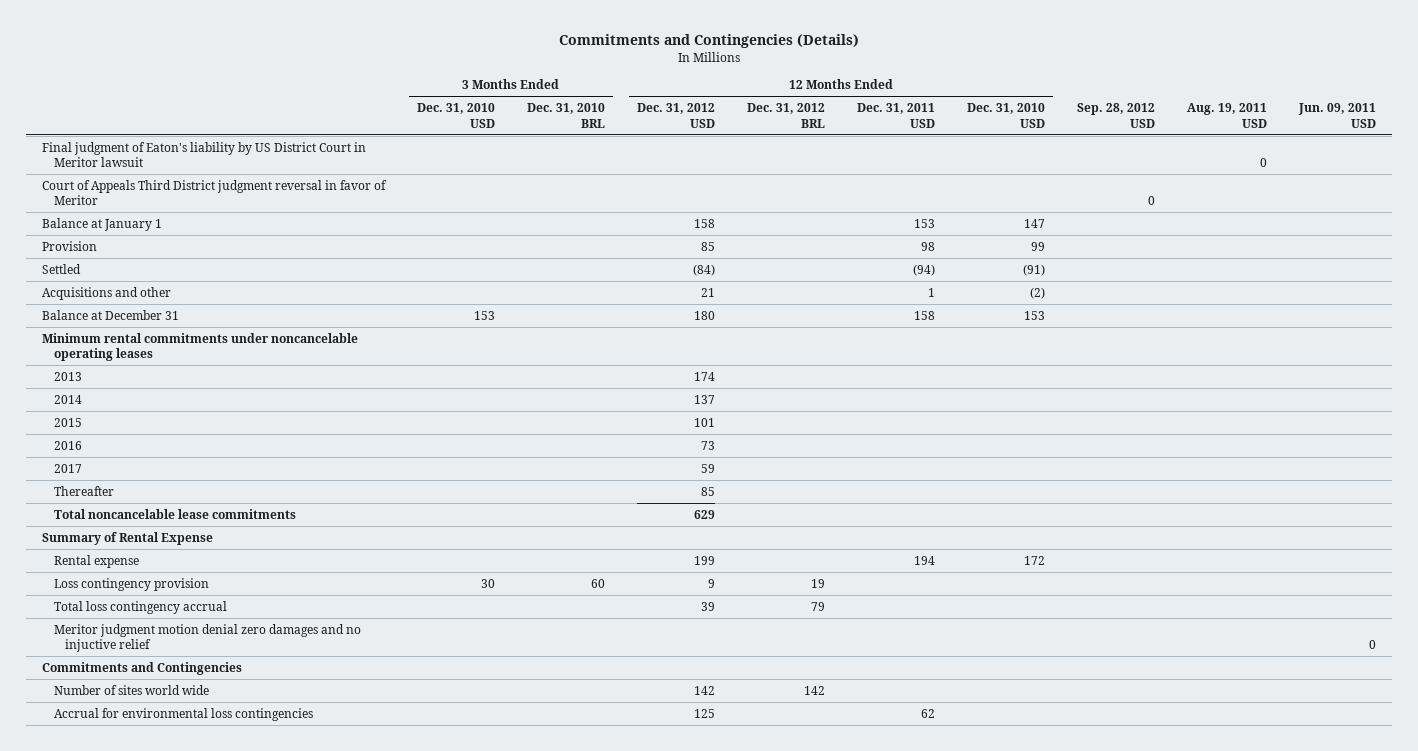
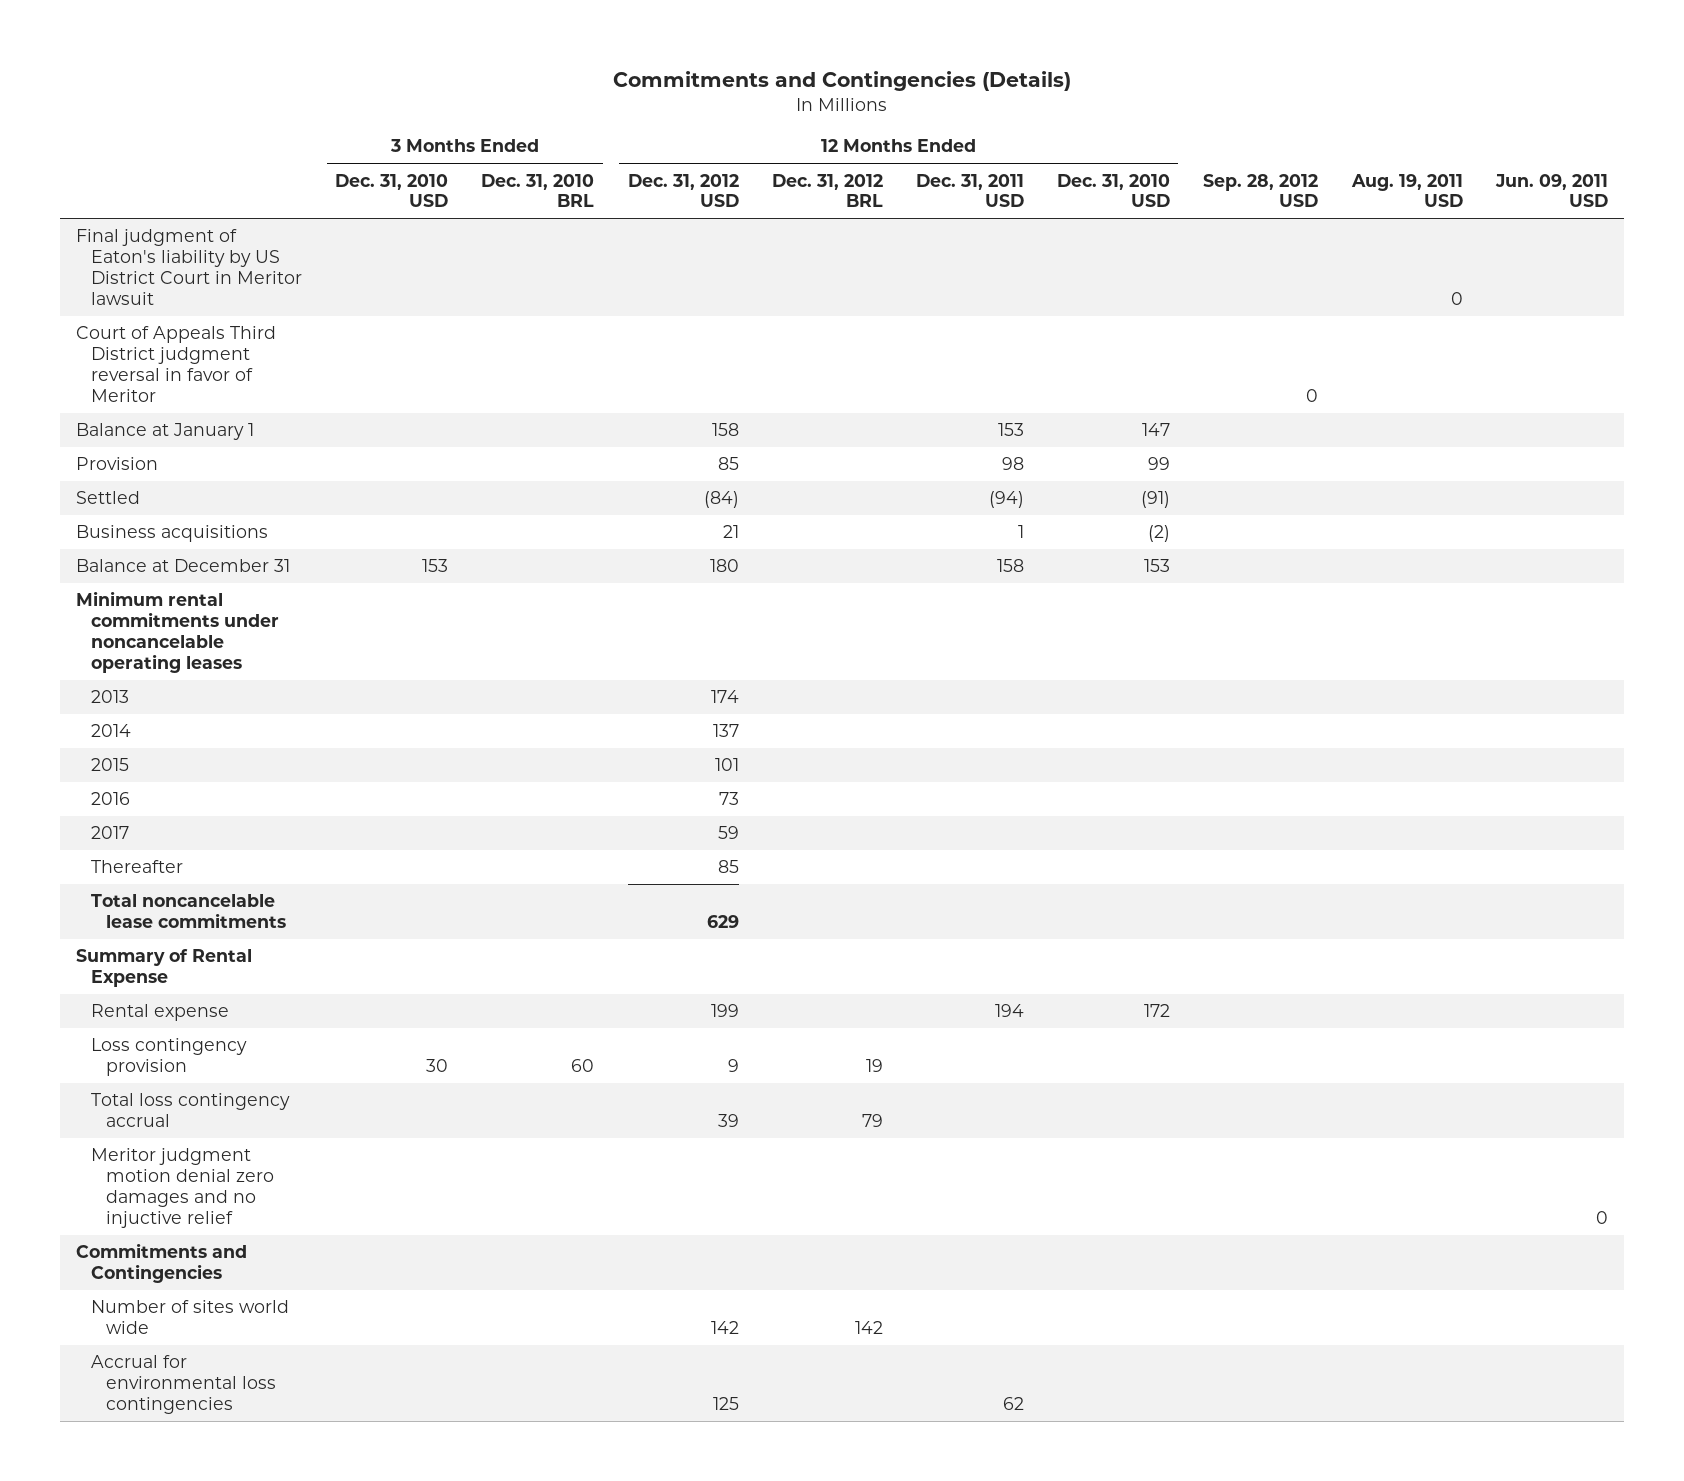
[42,286,172,300] Acquisitions and other -> [76,525,269,543] Business acquisitions

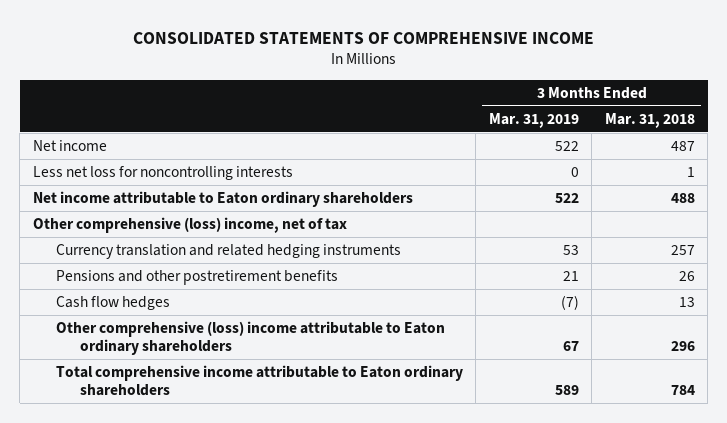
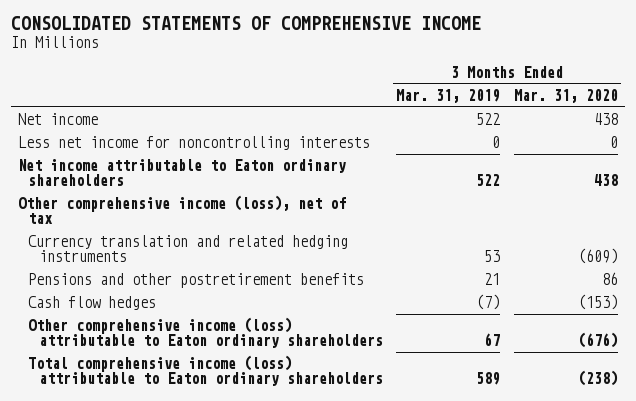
[604,112,695,128] Mar. 31, 2018 -> none
none -> [513,88,618,103] Mar. 31, 2020
[32,166,293,181] Less net loss for noncontrolling interests -> [17,136,370,151] Less net income for noncontrolling interests
[32,217,347,234] Other comprehensive (loss) income, net of tax -> [17,195,346,225] Other comprehensive income (loss), net of tax
[56,321,446,356] Other comprehensive (loss) income attributable to Eaton ordinary shareholders -> [28,317,383,349] Other comprehensive income (loss) attributable to Eaton ordinary shareholders
[56,365,464,397] Total comprehensive income attributable to Eaton ordinary shareholders -> [28,355,383,387] Total comprehensive income (loss) attributable to Eaton ordinary shareholders

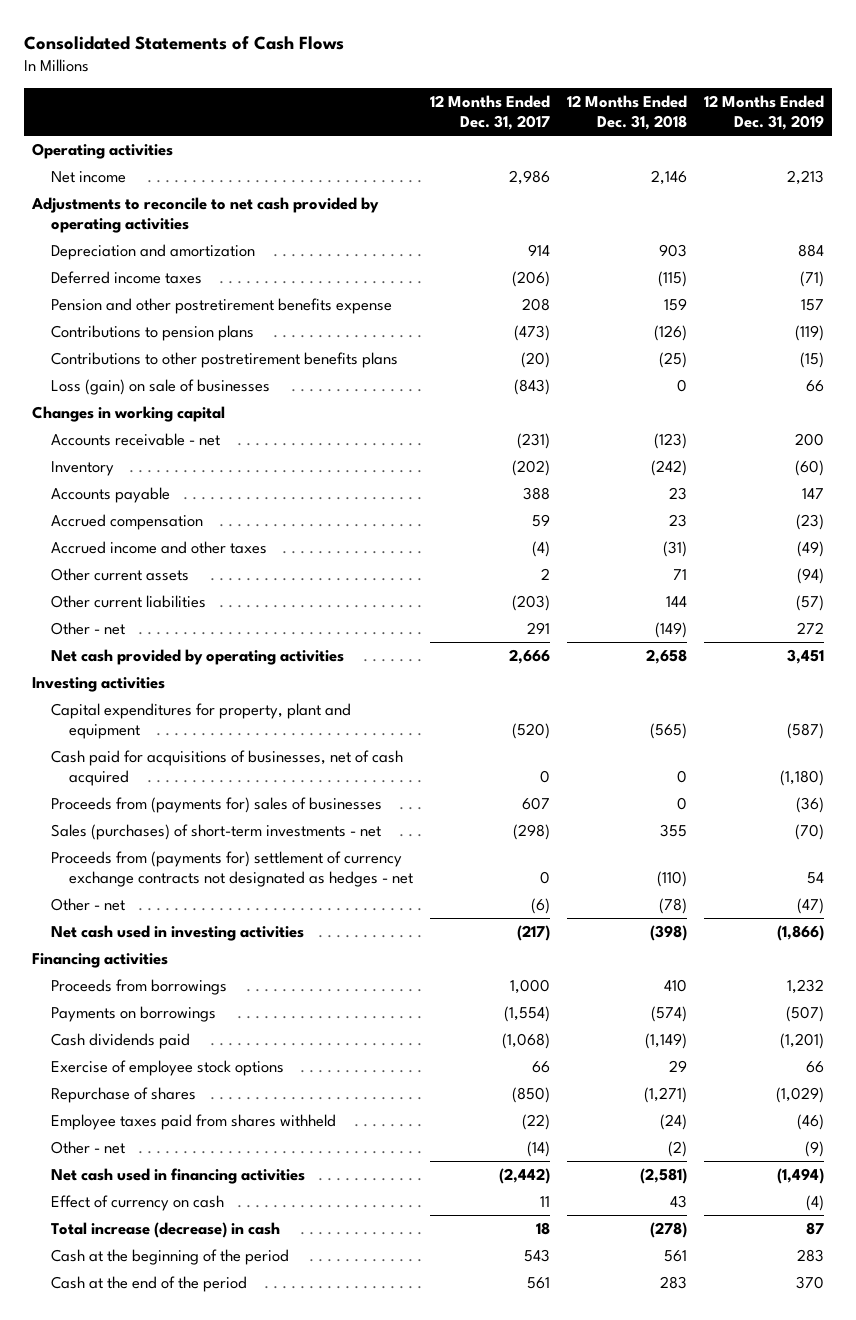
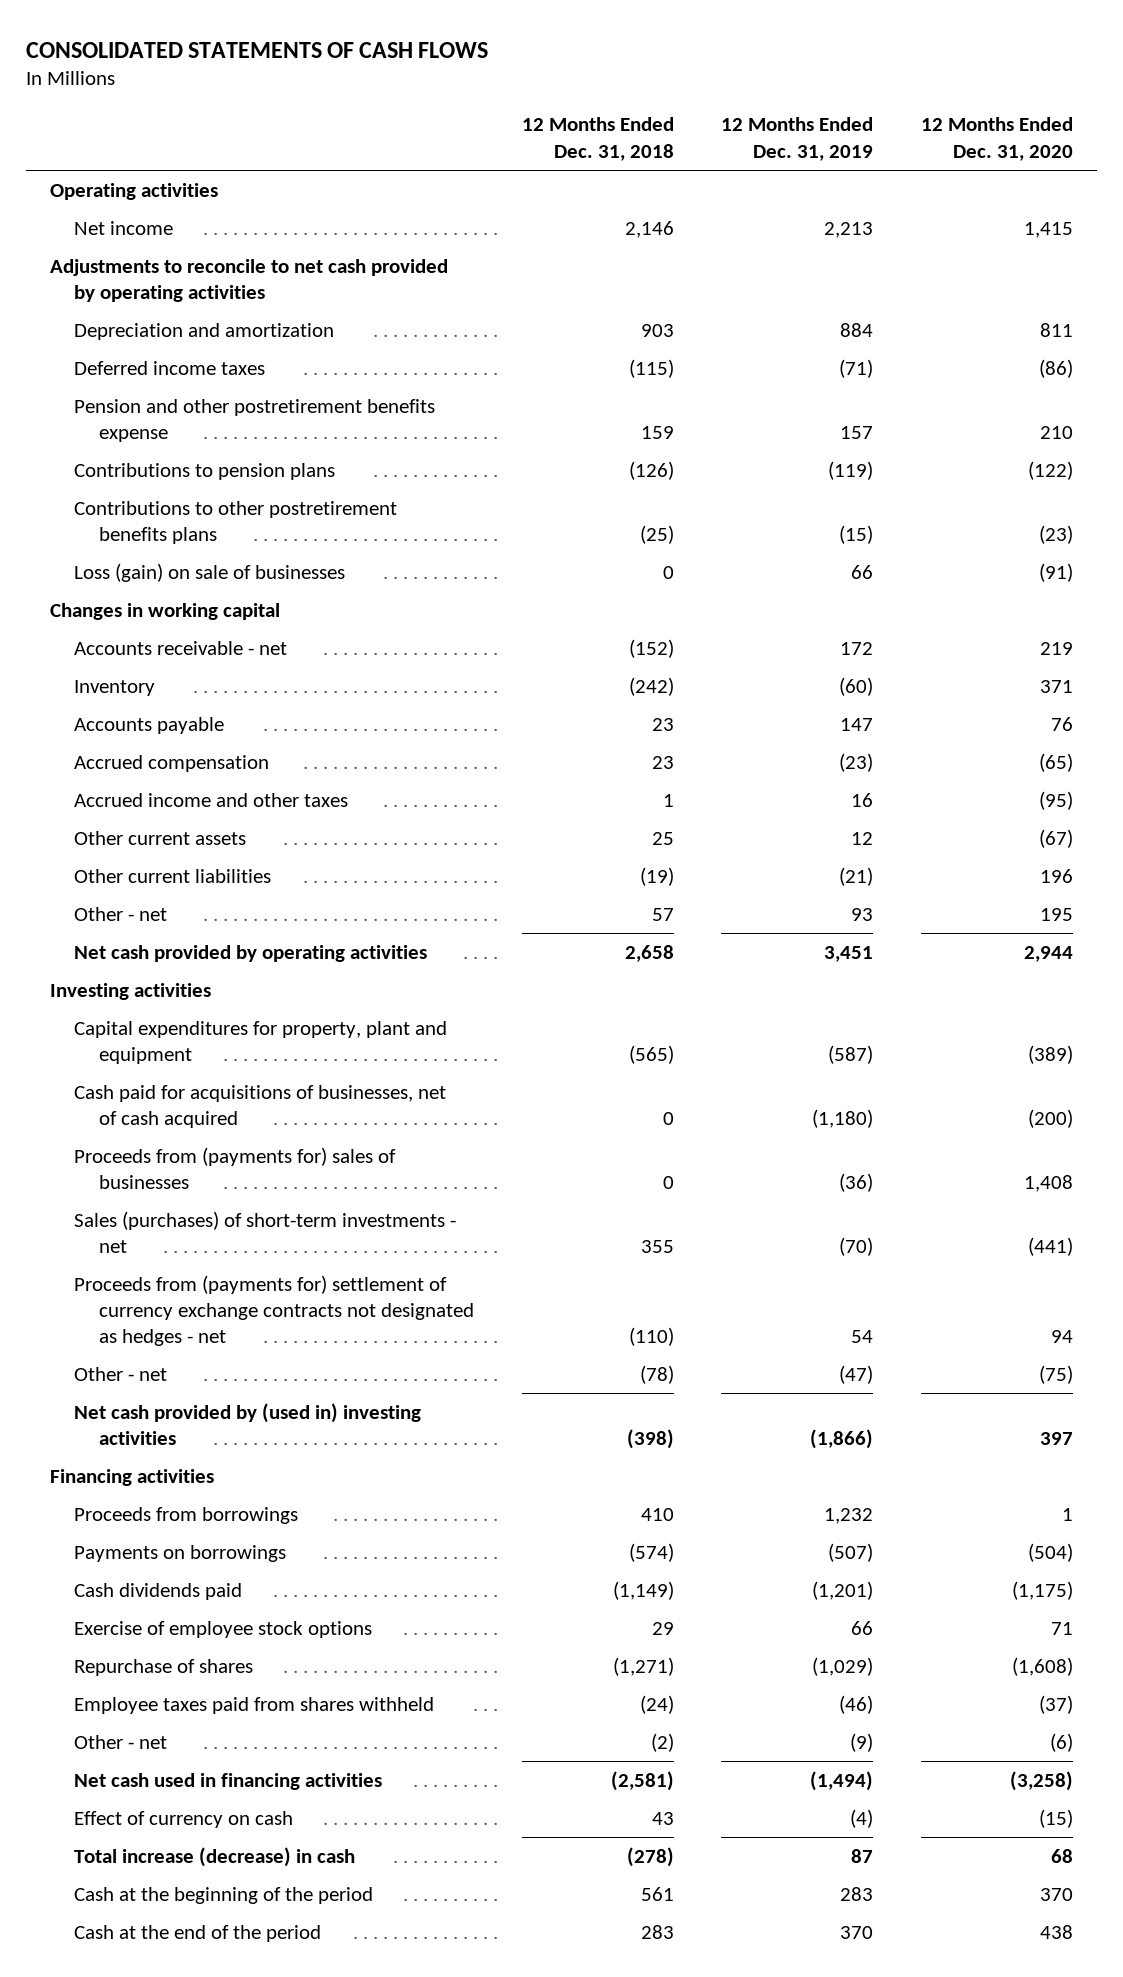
[23,36,344,51] Consolidated Statements of Cash Flows -> [26,41,489,58] CONSOLIDATED STATEMENTS OF CASH FLOWS
[430,94,551,130] 12 Months Ended Dec. 31, 2017 -> none
none -> [921,117,1074,161] 12 Months Ended Dec. 31, 2020
[653,433,687,450] (123) -> [628,638,674,658] (152)
[794,433,824,447] 200 -> [840,641,874,655] 172
[662,541,687,558] (31) -> [662,793,674,807] 1
[796,541,824,558] (49) -> [851,792,874,807] 16
[672,569,687,581] 71 -> [651,831,674,845] 25
[796,568,824,585] (94) -> [851,831,874,845] 12
[665,596,687,608] 144 -> [639,866,674,886] (19)
[795,595,824,612] (57) -> [839,866,874,886] (21)
[654,622,687,639] (149) -> [651,907,674,921] 57
[796,622,824,635] 272 -> [851,907,874,921] 93
[50,925,304,942] Net cash used in investing activities -> [74,1402,422,1445] Net cash provided by (used in) investing activities

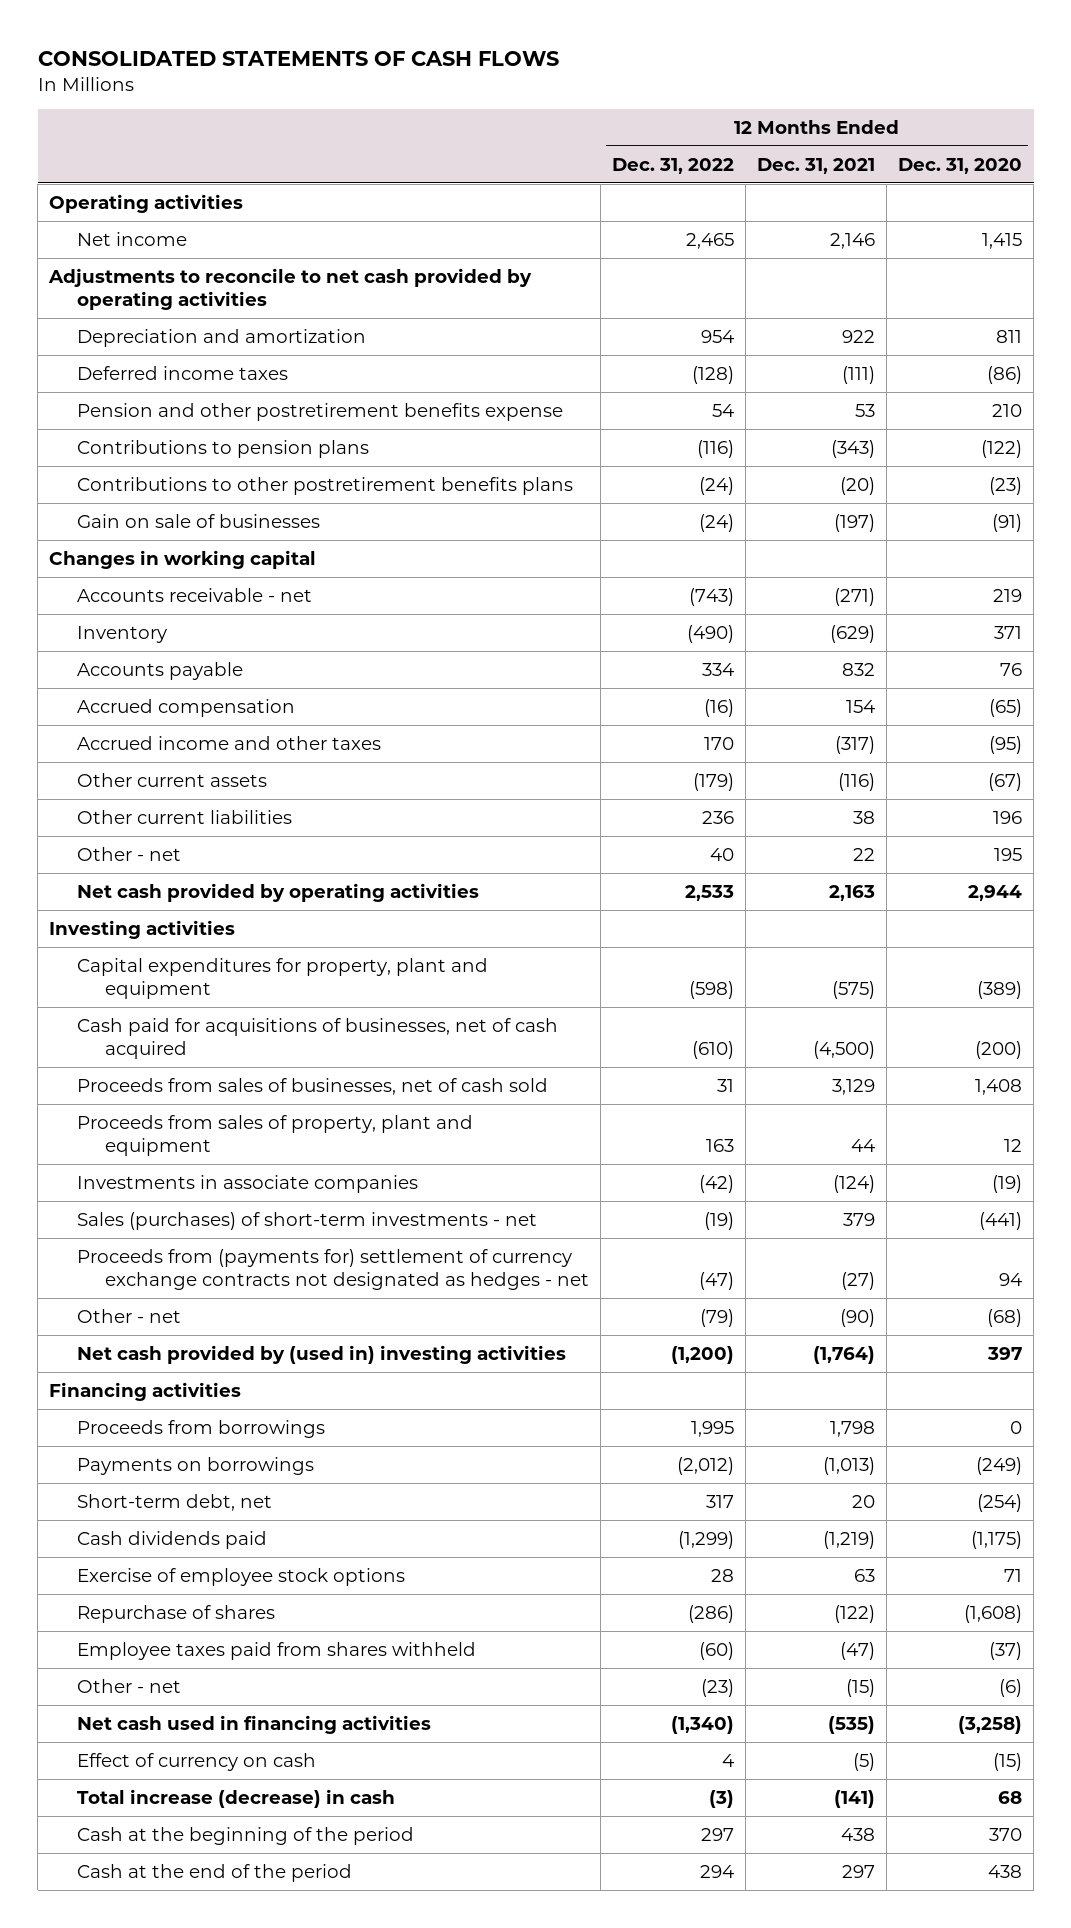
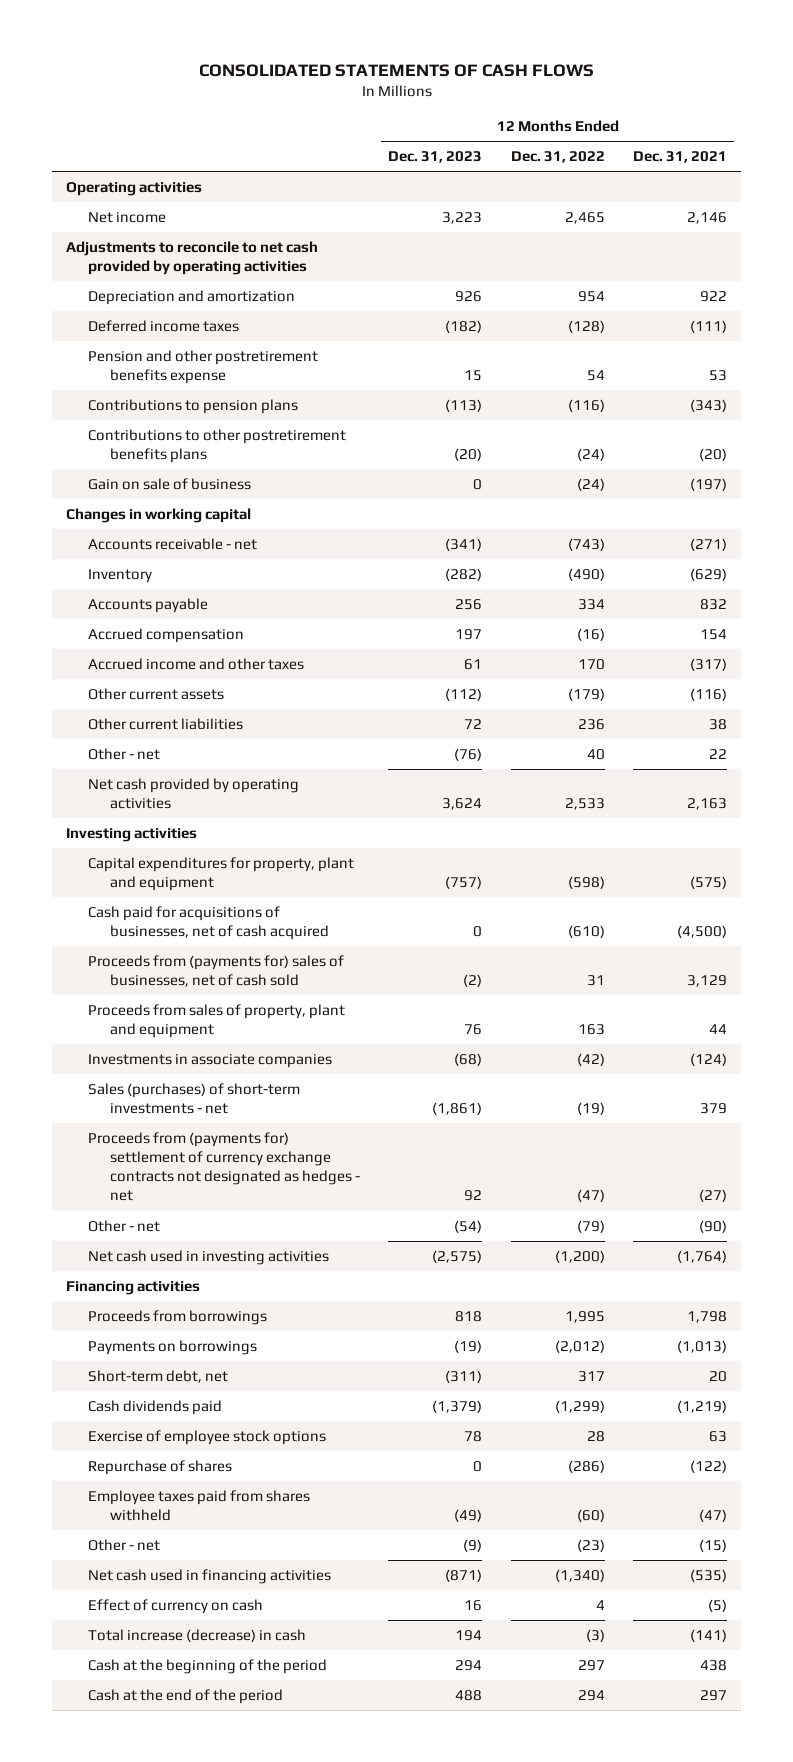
[898,157,1023,174] Dec. 31, 2020 -> none
none -> [388,151,483,164] Dec. 31, 2023
[76,513,320,528] Gain on sale of businesses -> [88,477,252,490] Gain on sale of business
[76,1077,548,1095] Proceeds from sales of businesses, net of cash sold -> [88,954,345,988] Proceeds from (payments for) sales of businesses, net of cash sold
[76,1344,566,1364] Net cash provided by (used in) investing activities -> [88,1249,330,1265] Net cash used in investing activities

